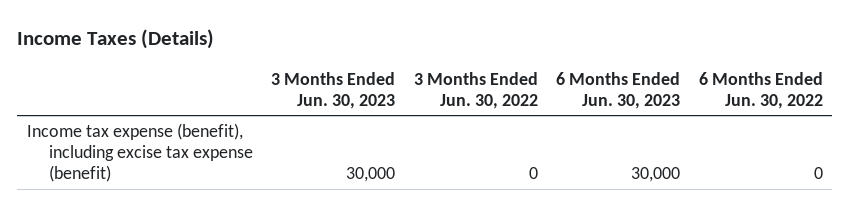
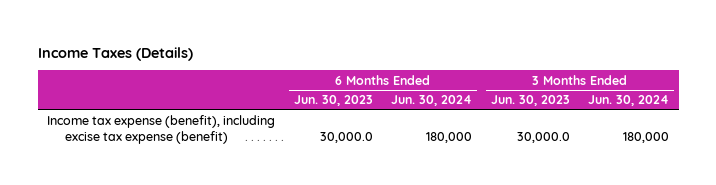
[413,71,538,109] 3 Months Ended Jun. 30, 2022 -> none
[698,71,823,109] 6 Months Ended Jun. 30, 2022 -> none
none -> [391,95,473,107] Jun. 30, 2024
none -> [588,95,670,107] Jun. 30, 2024
[346,167,396,183] 30,000 -> [516,132,570,144] 30,000.0
[631,167,681,183] 30,000 -> [319,132,373,144] 30,000.0

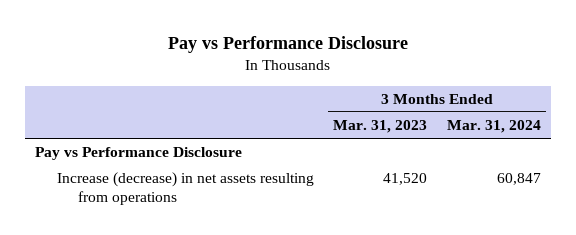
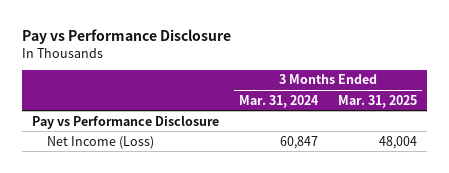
[333,120,428,134] Mar. 31, 2023 -> none
none -> [337,94,417,108] Mar. 31, 2025
[56,172,314,206] Increase (decrease) in net assets resulting from operations -> [47,135,155,149] Net Income (Loss)

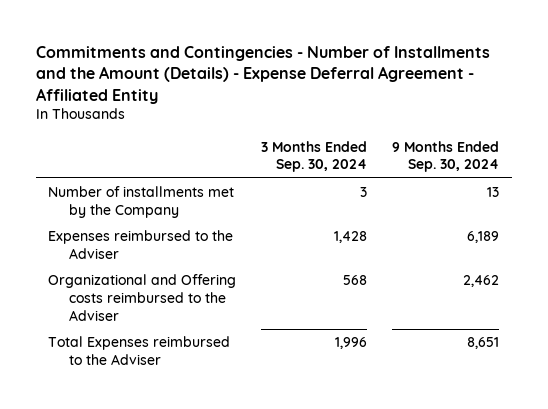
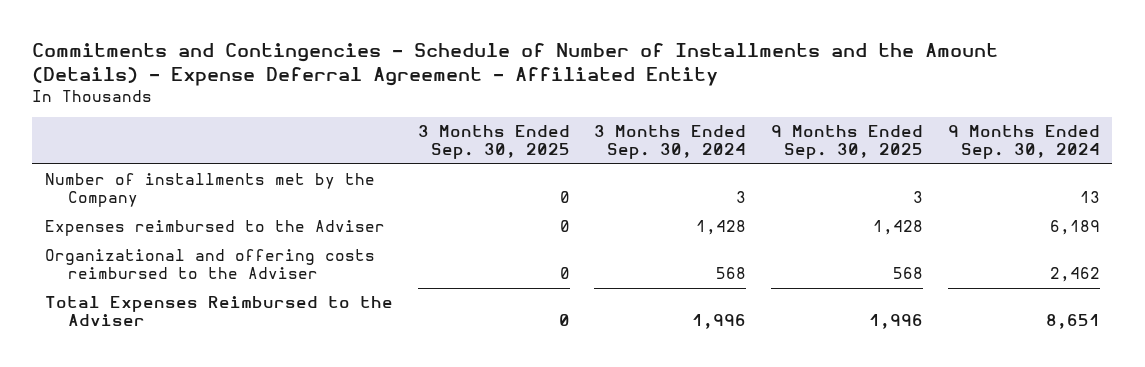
[36,45,491,104] Commitments and Contingencies - Number of Installments and the Amount (Details) - Expense Deferral Agreement - Affiliated Entity -> [32,42,999,86] Commitments and Contingencies - Schedule of Number of Installments and the Amount (Details) - Expense Deferral Agreement - Affiliated Entity
none -> [417,125,570,160] 3 Months Ended Sep. 30, 2025
none -> [771,125,924,160] 9 Months Ended Sep. 30, 2025
[48,274,237,321] Organizational and Offering costs reimbursed to the Adviser -> [44,249,375,280] Organizational and offering costs reimbursed to the Adviser
[48,336,231,365] Total Expenses reimbursed to the Adviser -> [44,296,393,327] Total Expenses Reimbursed to the Adviser

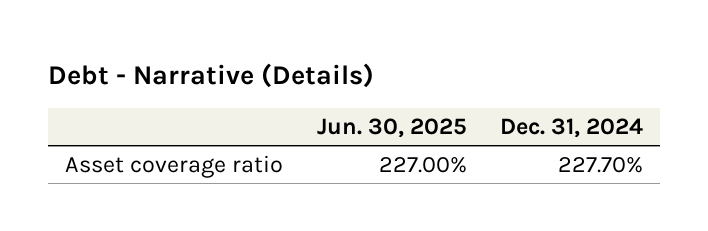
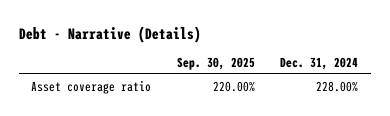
[316,118,467,139] Jun. 30, 2025 -> none
none -> [176,57,255,71] Sep. 30, 2025
[558,157,644,174] 227.70% -> [316,80,359,92] 228.00%

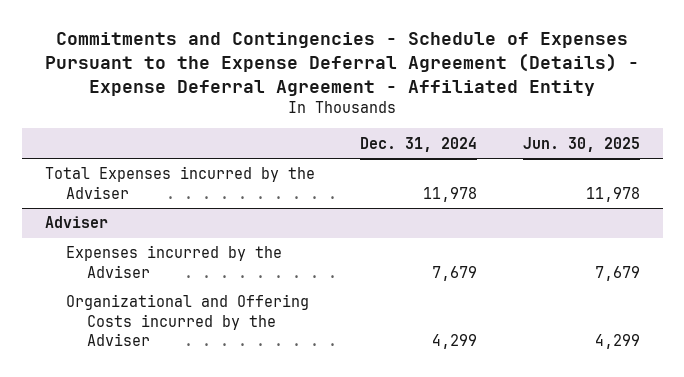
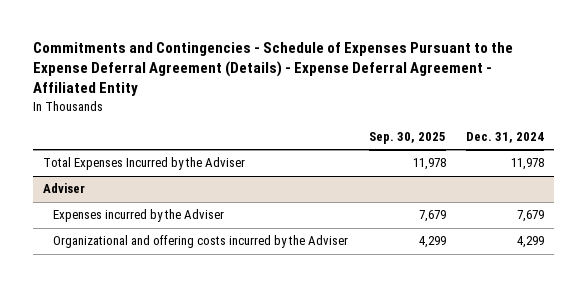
[522,136,640,152] Jun. 30, 2025 -> none
none -> [368,132,446,145] Sep. 30, 2025
[44,166,315,199] Total Expenses incurred by the Adviser -> [42,157,245,171] Total Expenses Incurred by the Adviser
[66,294,310,346] Organizational and Offering Costs incurred by the Adviser -> [53,235,349,249] Organizational and offering costs incurred by the Adviser

